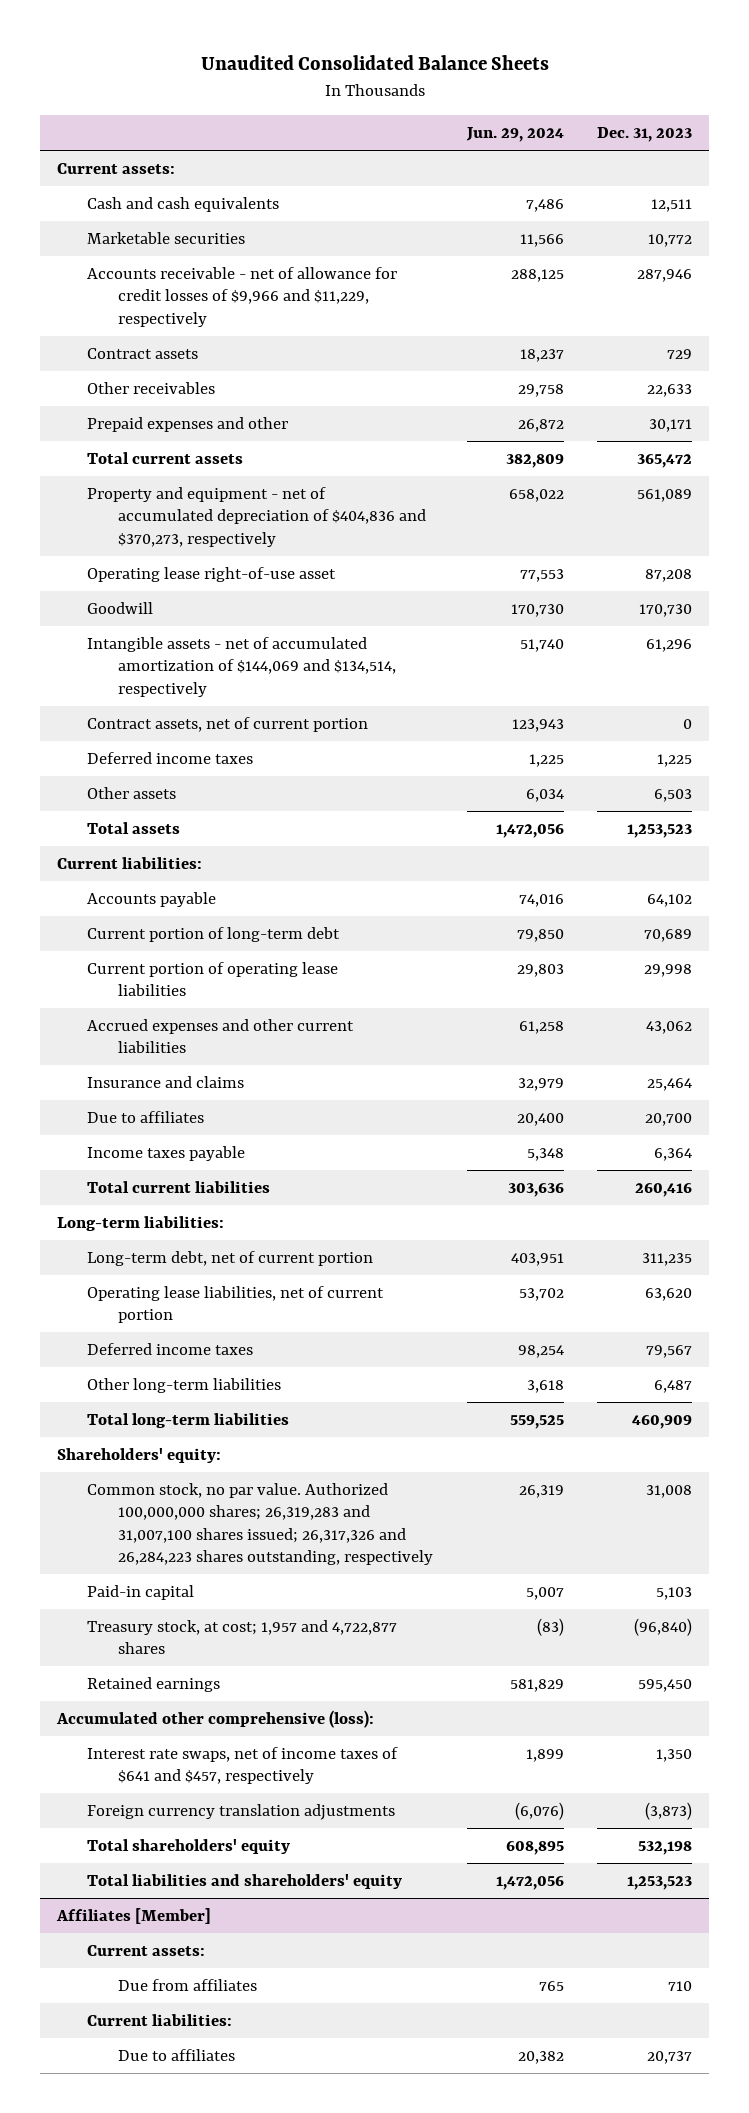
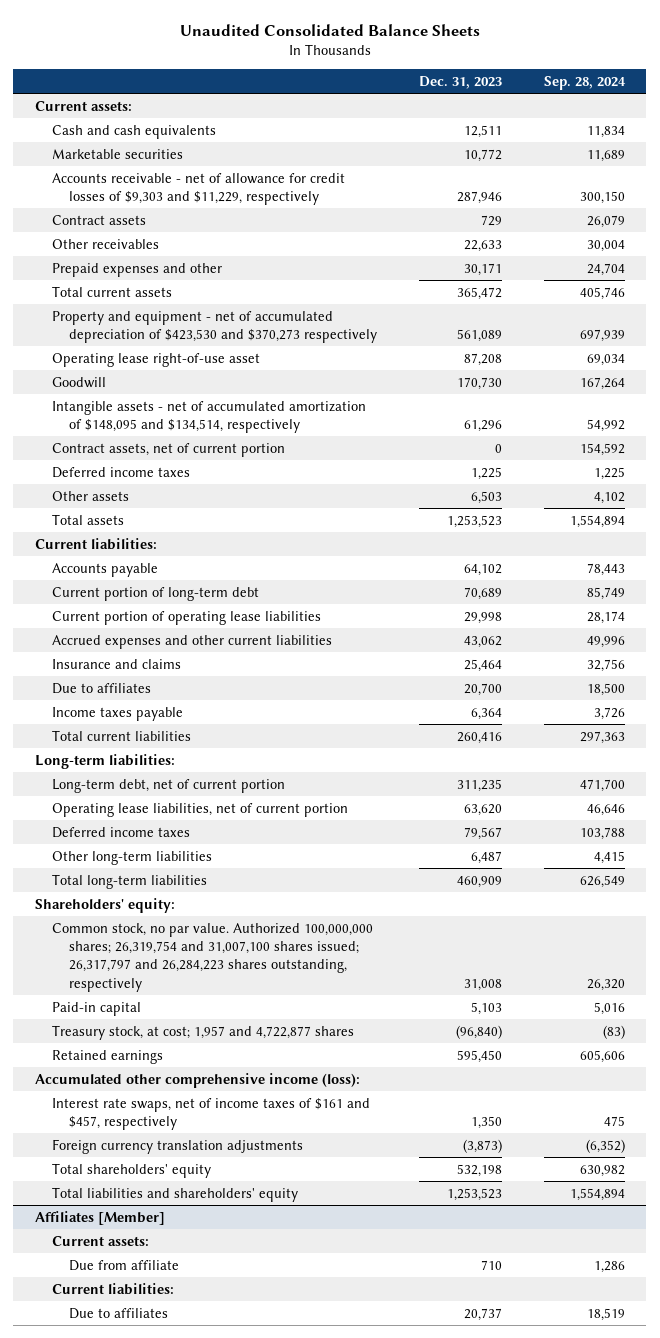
[465,127,564,143] Jun. 29, 2024 -> none
none -> [544,75,627,90] Sep. 28, 2024
[87,267,398,327] Accounts receivable - net of allowance for credit losses of $9,966 and $11,229, respectively -> [51,172,345,206] Accounts receivable - net of allowance for credit losses of $9,303 and $11,229, respectively
[87,487,426,547] Property and equipment - net of accumulated depreciation of $404,836 and $370,273, respectively -> [51,310,377,344] Property and equipment - net of accumulated depreciation of $423,530 and $370,273 respectively
[87,637,396,697] Intangible assets - net of accumulated amortization of $144,069 and $134,514, respectively -> [51,400,366,434] Intangible assets - net of accumulated amortization of $148,095 and $134,514, respectively
[87,1483,433,1565] Common stock, no par value. Authorized 100,000,000 shares; 26,319,283 and 31,007,100 shares issued; 26,317,326 and 26,284,223 shares outstanding, respectively -> [51,922,373,992] Common stock, no par value. Authorized 100,000,000 shares; 26,319,754 and 31,007,100 shares issued; 26,317,797 and 26,284,223 shares outstanding, respectively
[55,1710,374,1729] Accumulated other comprehensive (loss): -> [34,1072,360,1088] Accumulated other comprehensive income (loss):
[87,1747,399,1785] Interest rate swaps, net of income taxes of $641 and $457, respectively -> [51,1097,370,1131] Interest rate swaps, net of income taxes of $161 and $457, respectively
[117,1979,257,1992] Due from affiliates -> [68,1259,179,1271] Due from affiliate

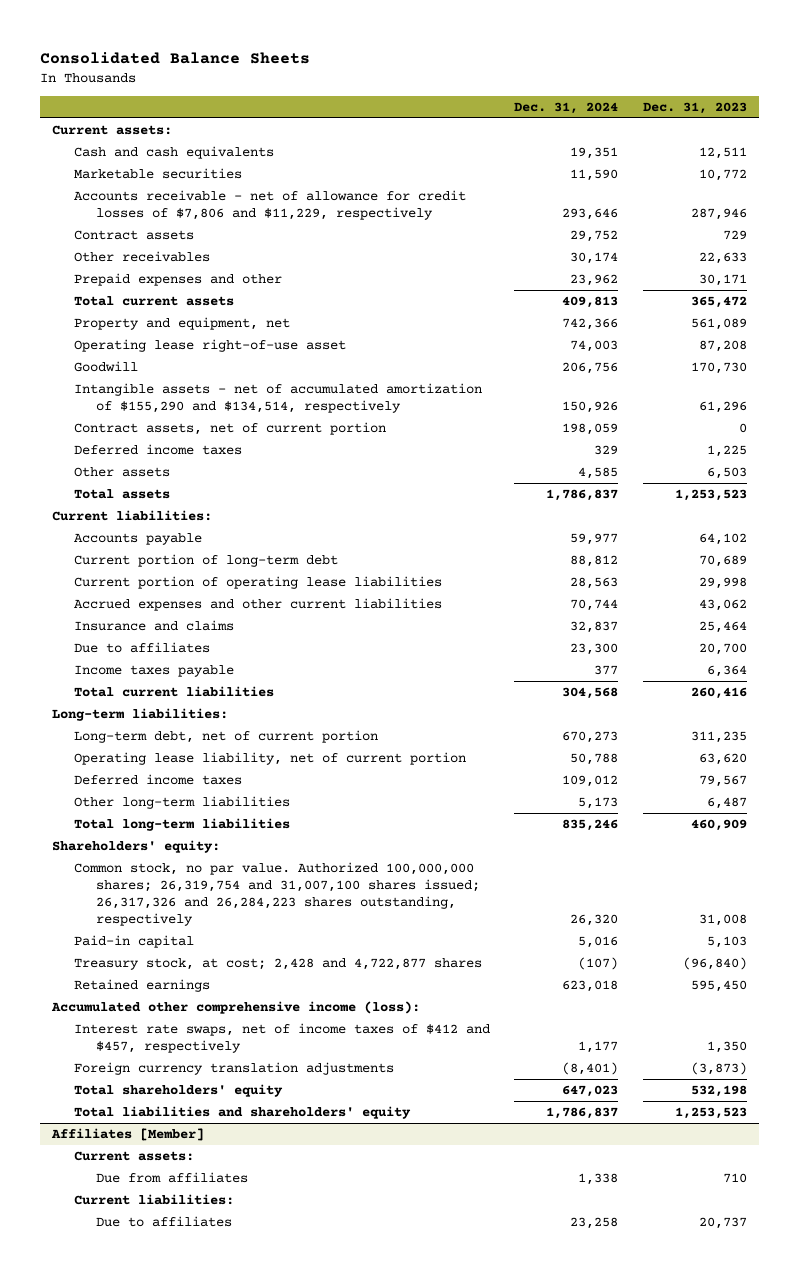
[179,23,480,36] Unaudited Consolidated Balance Sheets -> [40,51,311,64] Consolidated Balance Sheets
[544,75,627,90] Sep. 28, 2024 -> none
none -> [514,102,619,115] Dec. 31, 2024
[51,172,345,206] Accounts receivable - net of allowance for credit losses of $9,303 and $11,229, respectively -> [74,190,467,220] Accounts receivable - net of allowance for credit losses of $7,806 and $11,229, respectively
[51,310,377,344] Property and equipment - net of accumulated depreciation of $423,530 and $370,273 respectively -> [74,317,291,331] Property and equipment, net
[51,400,366,434] Intangible assets - net of accumulated amortization of $148,095 and $134,514, respectively -> [74,383,483,413] Intangible assets - net of accumulated amortization of $155,290 and $134,514, respectively
[51,802,348,817] Operating lease liabilities, net of current portion -> [74,752,467,766] Operating lease liability, net of current portion
[51,922,373,992] Common stock, no par value. Authorized 100,000,000 shares; 26,319,754 and 31,007,100 shares issued; 26,317,797 and 26,284,223 shares outstanding, respectively -> [74,862,480,926] Common stock, no par value. Authorized 100,000,000 shares; 26,319,754 and 31,007,100 shares issued; 26,317,326 and 26,284,223 shares outstanding, respectively
[51,1024,354,1040] Treasury stock, at cost; 1,957 and 4,722,877 shares -> [74,958,483,971] Treasury stock, at cost; 2,428 and 4,722,877 shares
[51,1097,370,1131] Interest rate swaps, net of income taxes of $161 and $457, respectively -> [74,1023,491,1053] Interest rate swaps, net of income taxes of $412 and $457, respectively
[68,1259,179,1271] Due from affiliate -> [95,1172,248,1184] Due from affiliates

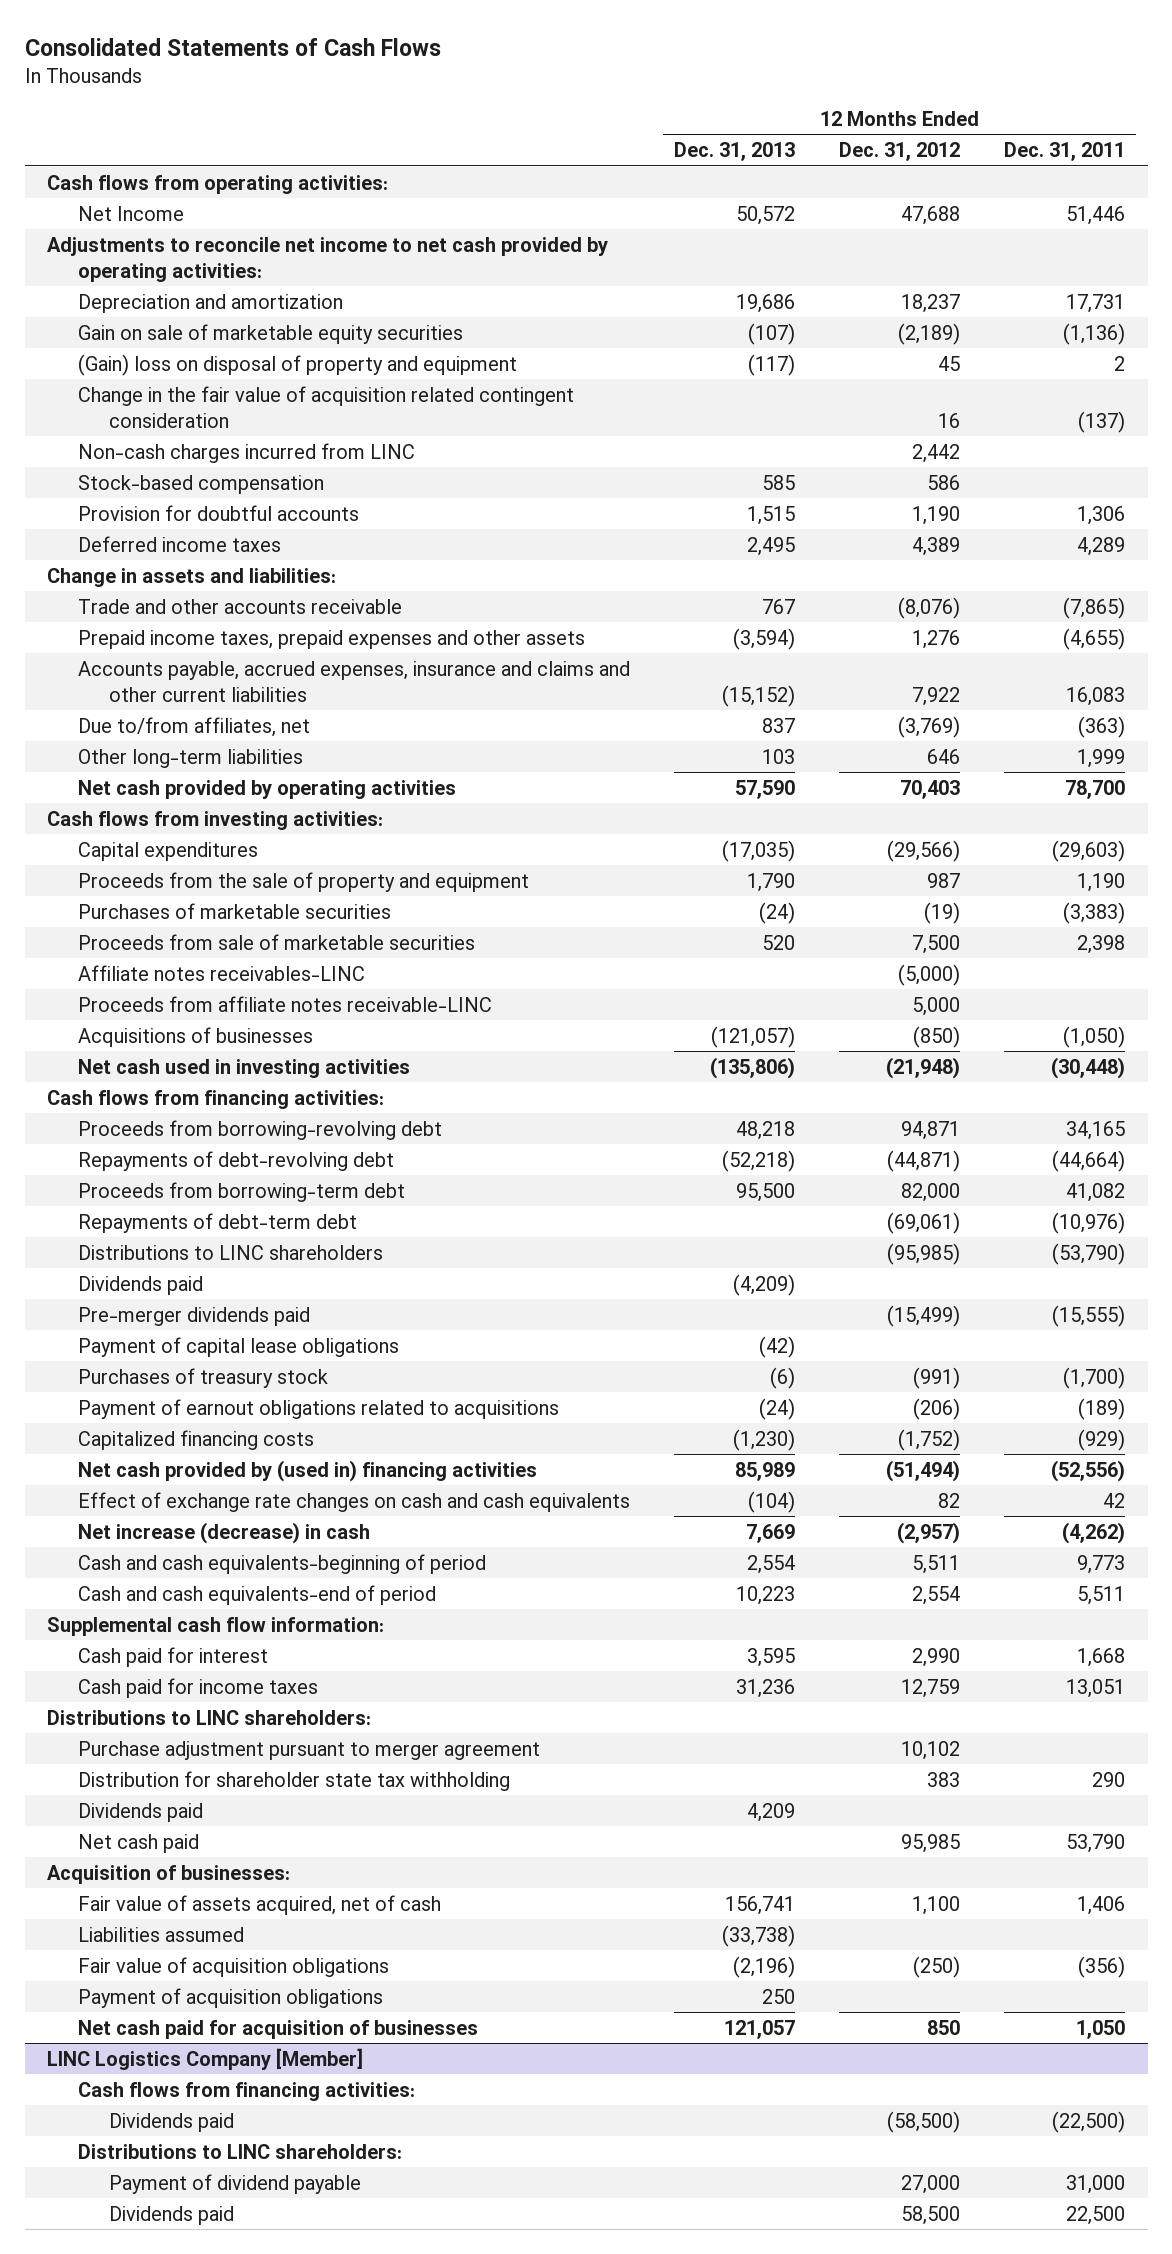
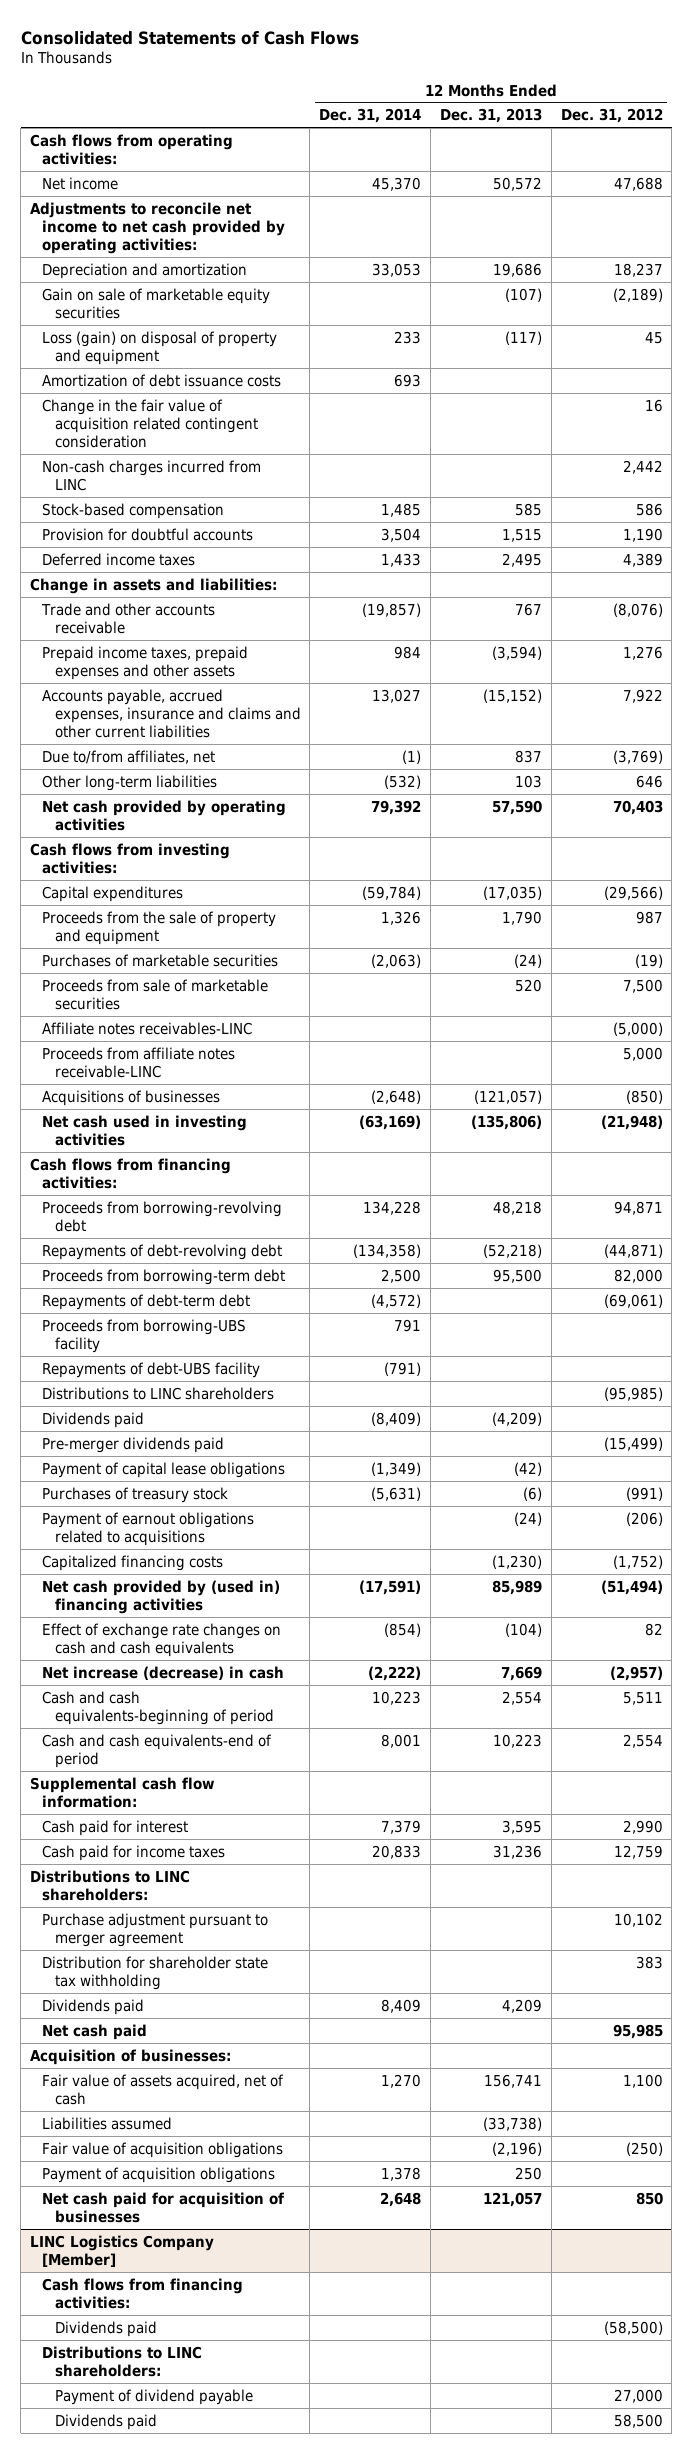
[1004,142,1126,162] Dec. 31, 2011 -> none
none -> [319,108,422,124] Dec. 31, 2014
[77,205,184,221] Net Income -> [42,176,119,190] Net income
[77,353,517,376] (Gain) loss on disposal of property and equipment -> [42,330,278,365] Loss (gain) on disposal of property and equipment
none -> [42,373,282,387] Amortization of debt issuance costs
none -> [42,1318,247,1353] Proceeds from borrowing-UBS facility
none -> [42,1361,261,1378] Repayments of debt-UBS facility

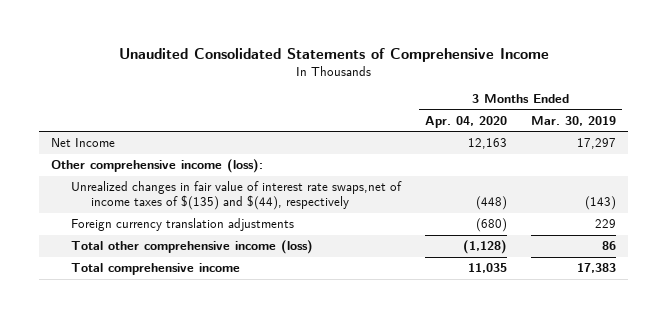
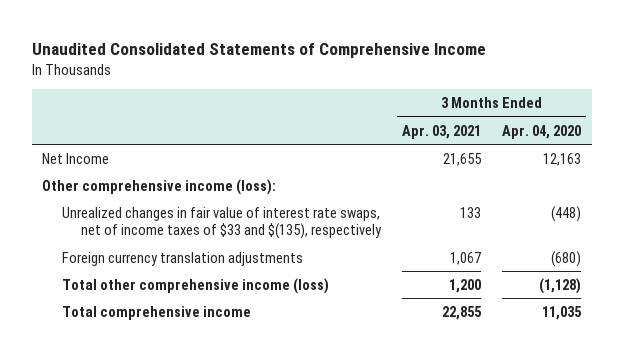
[531,115,617,126] Mar. 30, 2019 -> none
none -> [402,124,482,139] Apr. 03, 2021
[71,181,403,211] Unrealized changes in fair value of interest rate swaps,net of income taxes of $(135) and $(44), respectively -> [61,206,383,240] Unrealized changes in fair value of interest rate swaps, net of income taxes of $33 and $(135), respectively

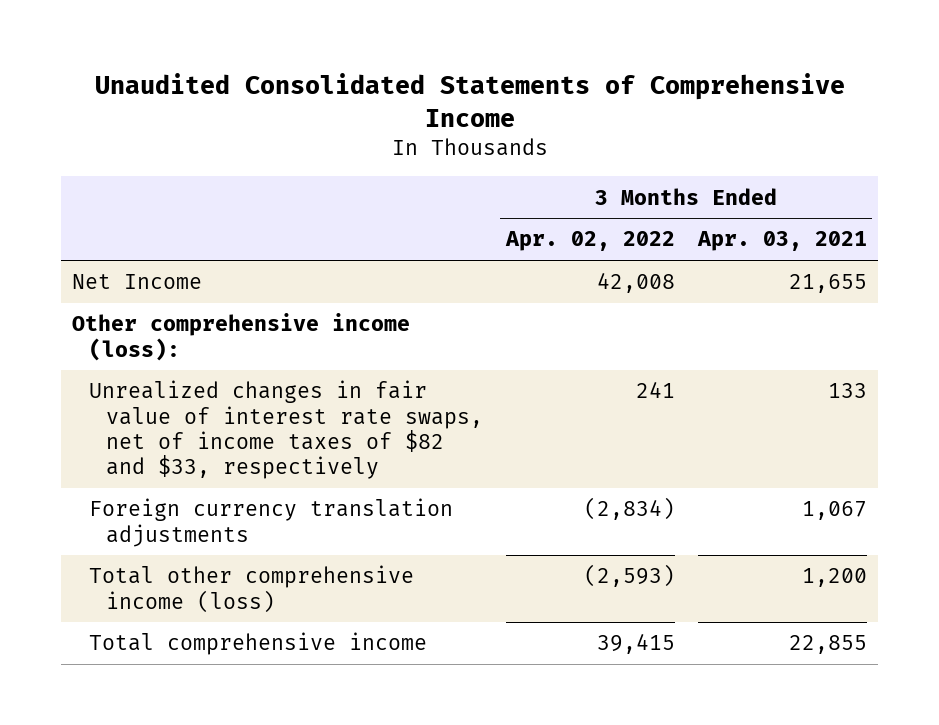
[502,124,582,139] Apr. 04, 2020 -> none
none -> [504,231,675,252] Apr. 02, 2022
[61,206,383,240] Unrealized changes in fair value of interest rate swaps, net of income taxes of $33 and $(135), respectively -> [89,380,483,480] Unrealized changes in fair value of interest rate swaps, net of income taxes of $82 and $33, respectively

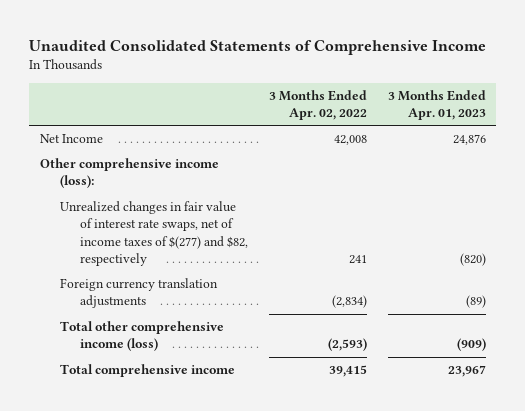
[696,231,867,252] Apr. 03, 2021 -> none
none -> [387,89,486,121] 3 Months Ended Apr. 01, 2023
[89,380,483,480] Unrealized changes in fair value of interest rate swaps, net of income taxes of $82 and $33, respectively -> [59,201,249,266] Unrealized changes in fair value of interest rate swaps, net of income taxes of $(277) and $82, respectively

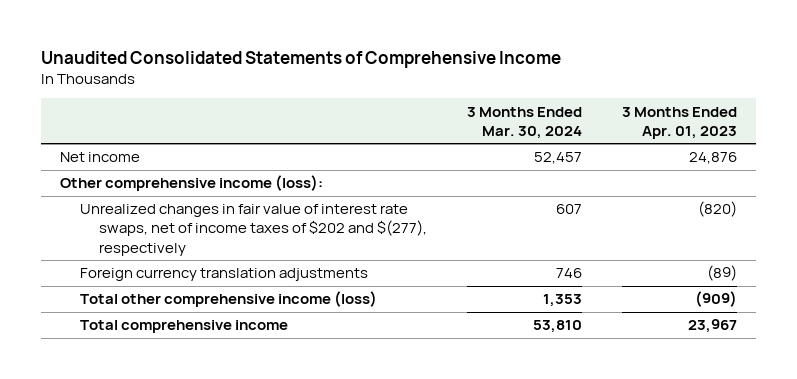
[269,89,368,121] 3 Months Ended Apr. 02, 2022 -> none
none -> [467,106,583,139] 3 Months Ended Mar. 30, 2024
[39,134,103,144] Net Income -> [60,152,141,163] Net income
[59,201,249,266] Unrealized changes in fair value of interest rate swaps, net of income taxes of $(277) and $82, respectively -> [79,204,428,256] Unrealized changes in fair value of interest rate swaps, net of income taxes of $202 and $(277), respectively

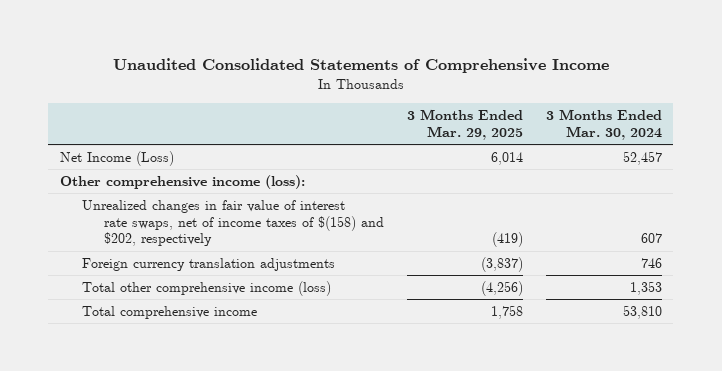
[621,106,737,139] 3 Months Ended Apr. 01, 2023 -> none
none -> [407,109,524,140] 3 Months Ended Mar. 29, 2025
[60,152,141,163] Net income -> [59,151,174,167] Net Income (Loss)
[79,204,428,256] Unrealized changes in fair value of interest rate swaps, net of income taxes of $202 and $(277), respectively -> [82,200,385,247] Unrealized changes in fair value of interest rate swaps, net of income taxes of $(158) and $202, respectively

